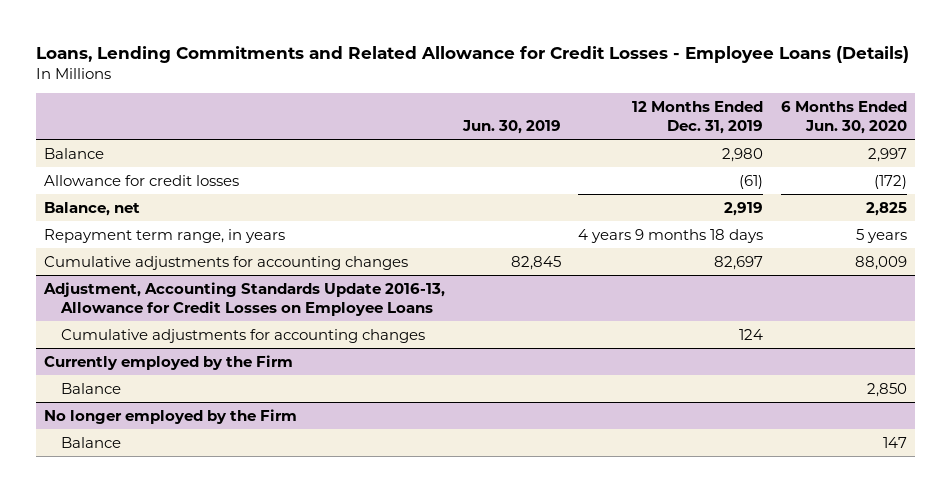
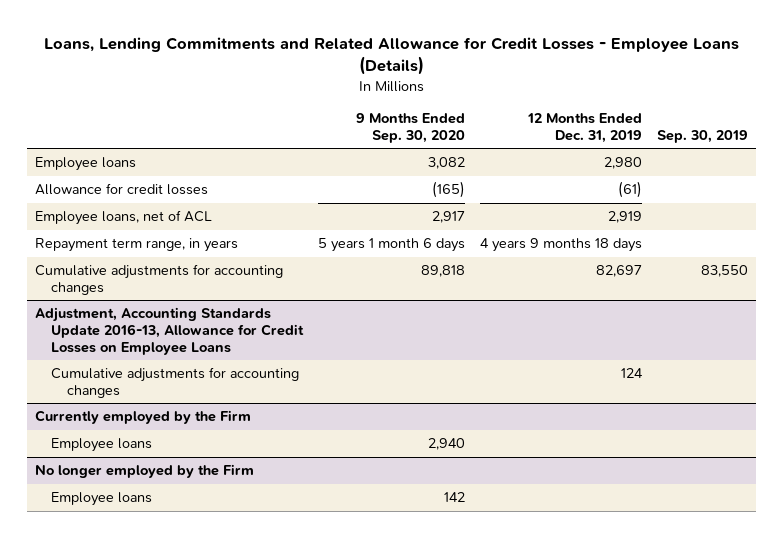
[461,120,561,135] Jun. 30, 2019 -> none
[780,100,907,135] 6 Months Ended Jun. 30, 2020 -> none
none -> [356,113,466,143] 9 Months Ended Sep. 30, 2020
none -> [657,129,749,143] Sep. 30, 2019
[44,147,105,159] Balance -> [34,157,136,172] Employee loans
[44,201,141,216] Balance, net -> [34,210,212,226] Employee loans, net of ACL
[61,382,122,394] Balance -> [50,438,152,453] Employee loans
[61,436,122,448] Balance -> [50,492,152,507] Employee loans

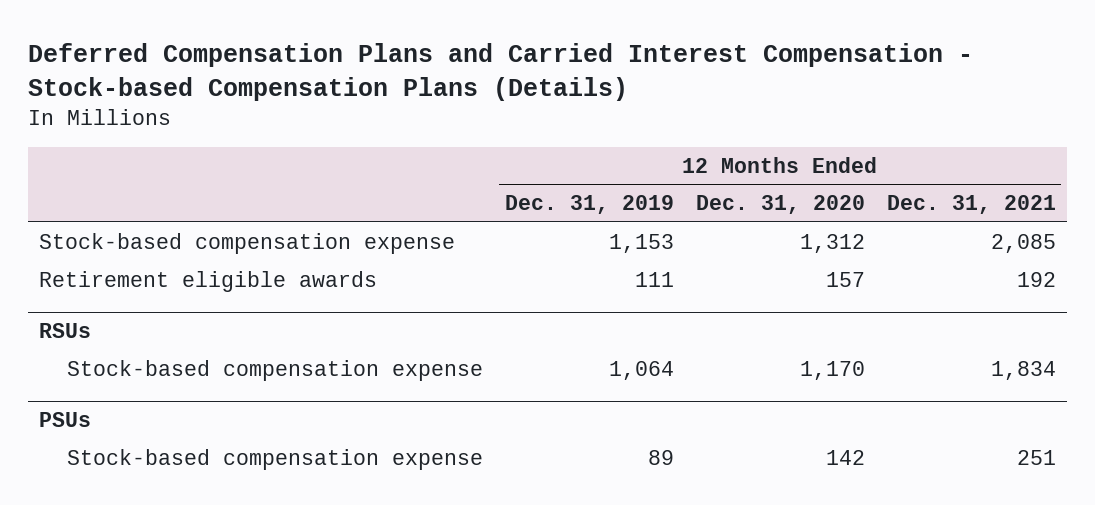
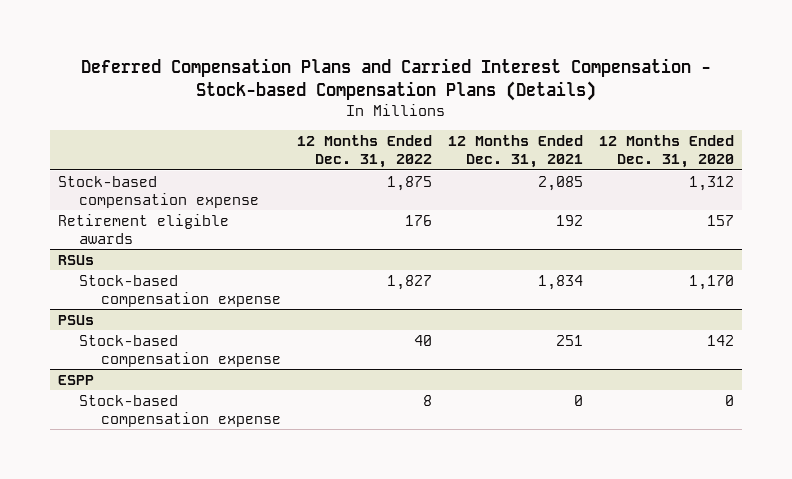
[504,195,674,215] Dec. 31, 2019 -> none
none -> [296,135,432,168] 12 Months Ended Dec. 31, 2022
none -> [58,374,95,385] ESPP
none -> [79,394,281,427] Stock-based compensation expense

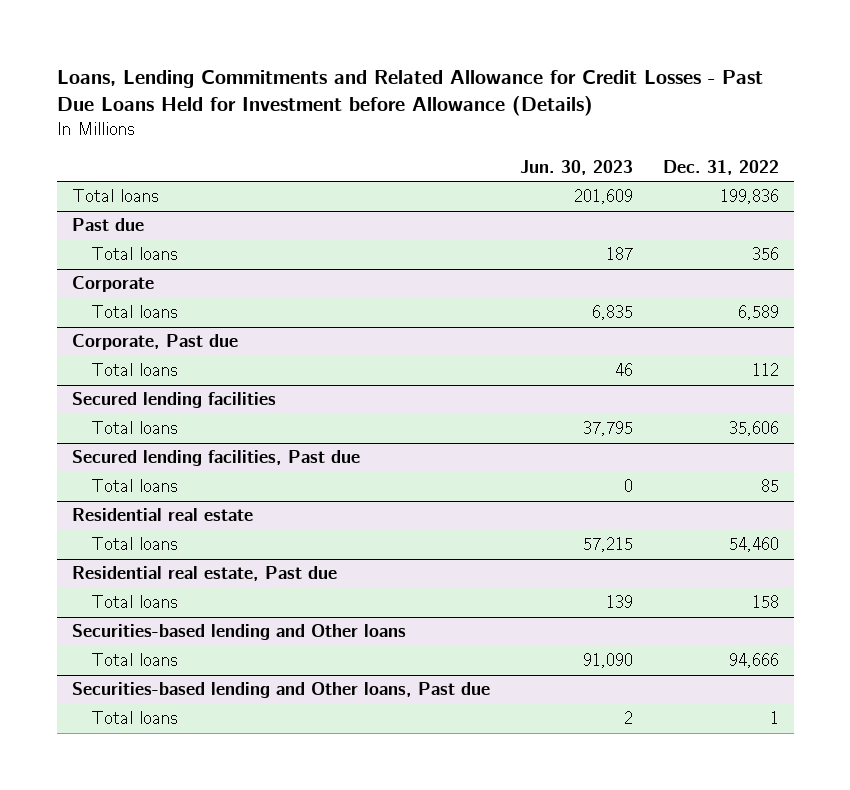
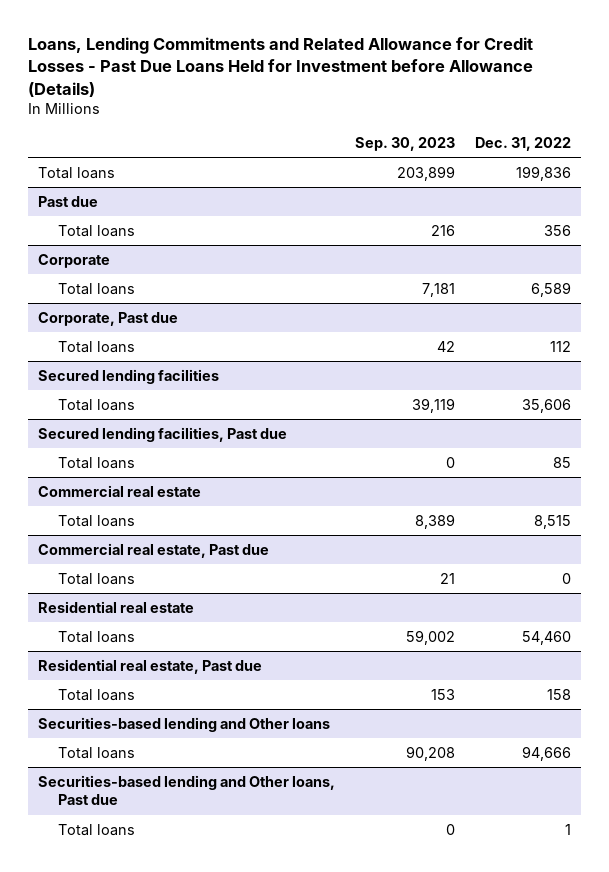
[519,159,633,175] Jun. 30, 2023 -> none
none -> [354,137,455,152] Sep. 30, 2023
none -> [37,484,201,497] Commercial real estate
none -> [58,514,136,527] Total loans
none -> [37,542,269,558] Commercial real estate, Past due
none -> [58,572,136,585] Total loans

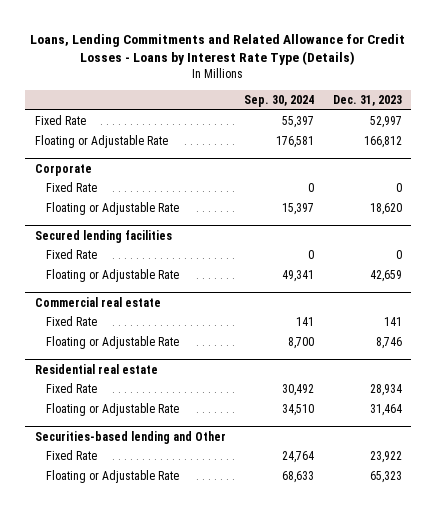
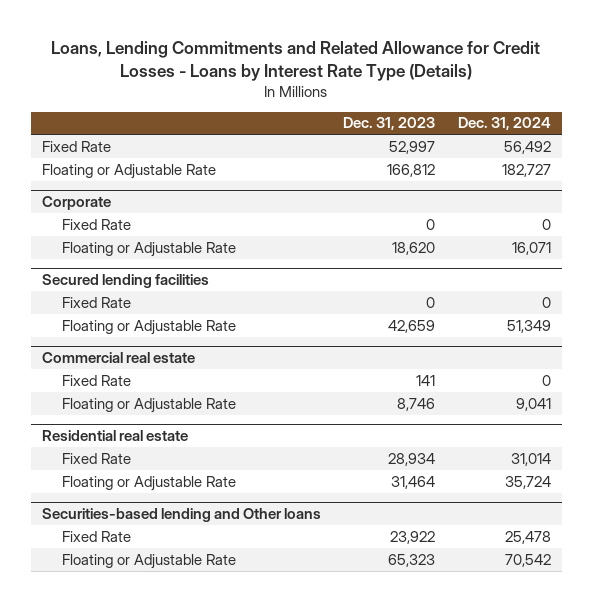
[244,94,315,107] Sep. 30, 2024 -> none
none -> [457,117,551,131] Dec. 31, 2024
[34,430,226,444] Securities-based lending and Other -> [41,507,321,522] Securities-based lending and Other loans

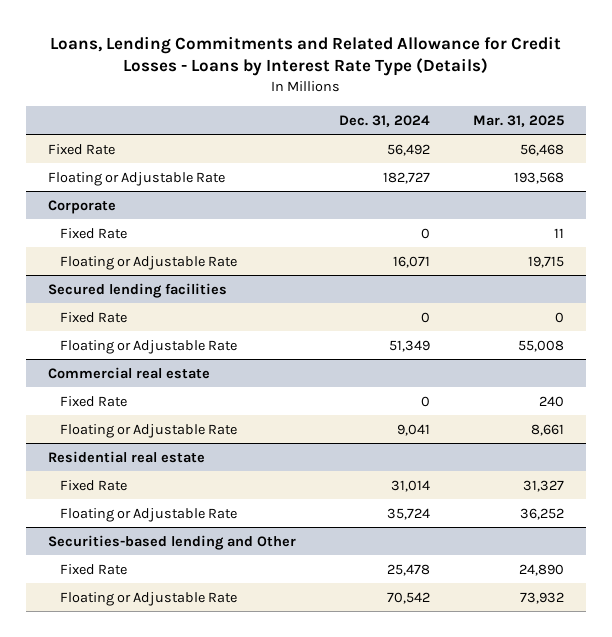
[343,117,436,131] Dec. 31, 2023 -> none
none -> [473,114,565,127] Mar. 31, 2025
[41,507,321,522] Securities-based lending and Other loans -> [47,534,296,550] Securities-based lending and Other

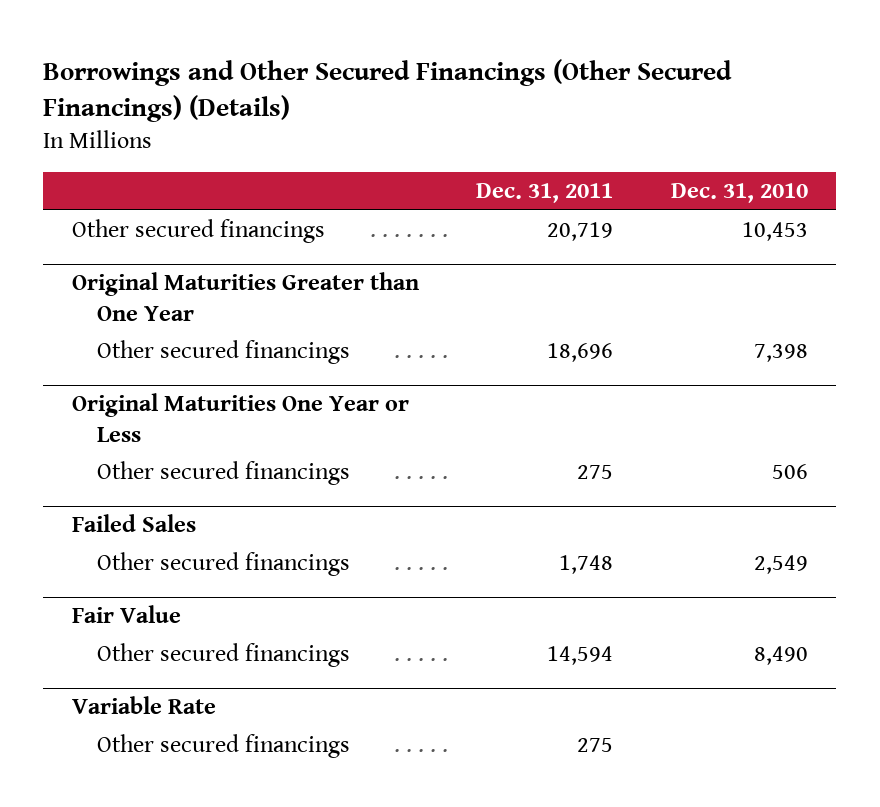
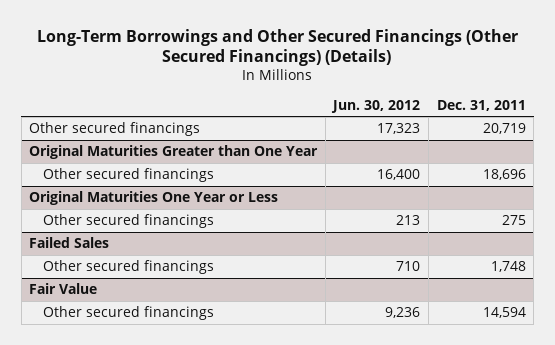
[43,58,733,123] Borrowings and Other Secured Financings (Other Secured Financings) (Details) -> [37,28,519,67] Long-Term Borrowings and Other Secured Financings (Other Secured Financings) (Details)
[670,183,808,204] Dec. 31, 2010 -> none
none -> [331,99,421,113] Jun. 30, 2012
[71,696,216,715] Variable Rate -> none
[96,734,350,759] Other secured financings -> none

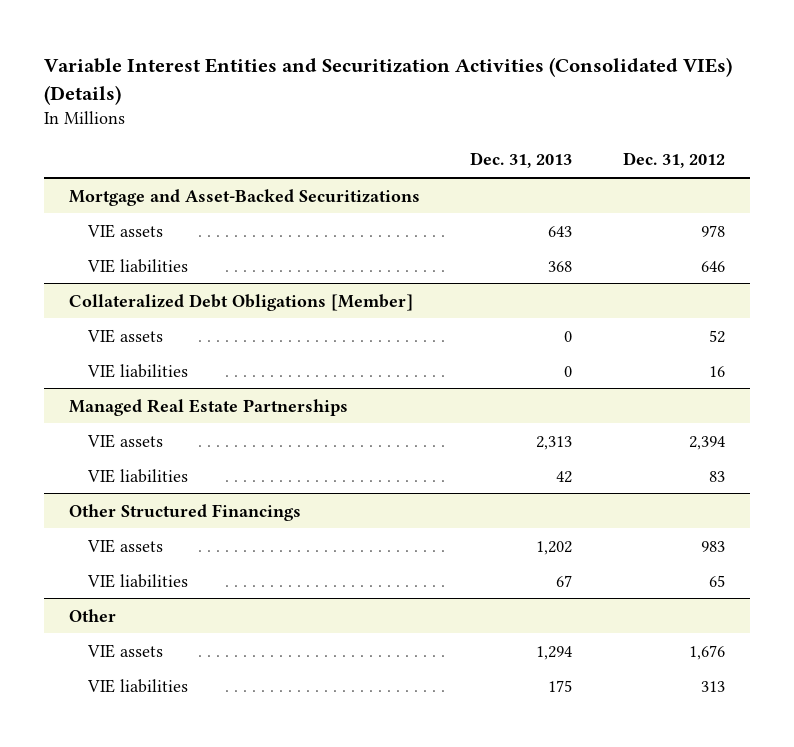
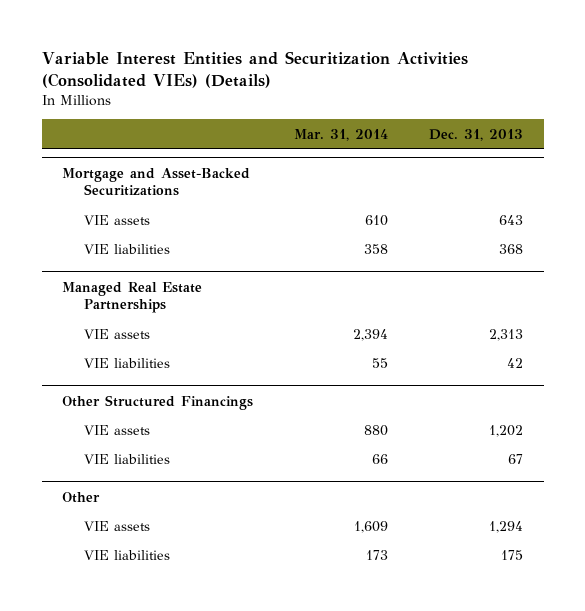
[622,152,725,169] Dec. 31, 2012 -> none
none -> [294,128,389,141] Mar. 31, 2014
[69,293,414,311] Collateralized Debt Obligations [Member] -> none
[87,328,164,343] VIE assets -> none
[87,363,189,378] VIE liabilities -> none

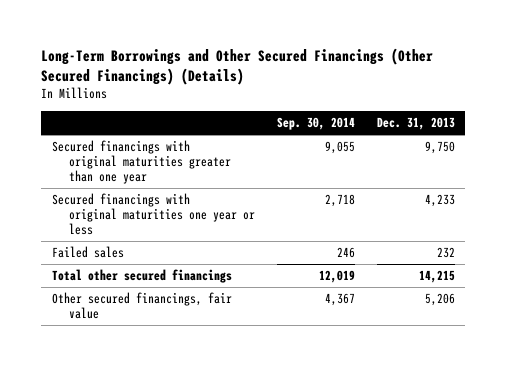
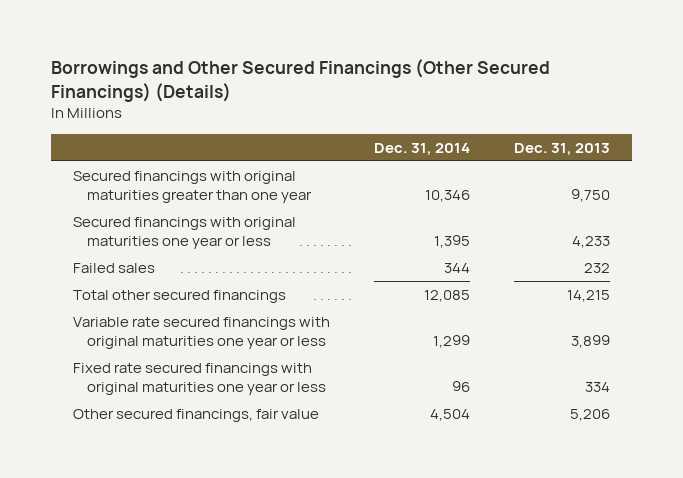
[40,47,433,85] Long-Term Borrowings and Other Secured Financings (Other Secured Financings) (Details) -> [50,59,550,102] Borrowings and Other Secured Financings (Other Secured Financings) (Details)
[277,117,356,131] Sep. 30, 2014 -> none
none -> [373,142,470,156] Dec. 31, 2014
none -> [72,317,330,349] Variable rate secured financings with original maturities one year or less
none -> [72,363,326,395] Fixed rate secured financings with original maturities one year or less

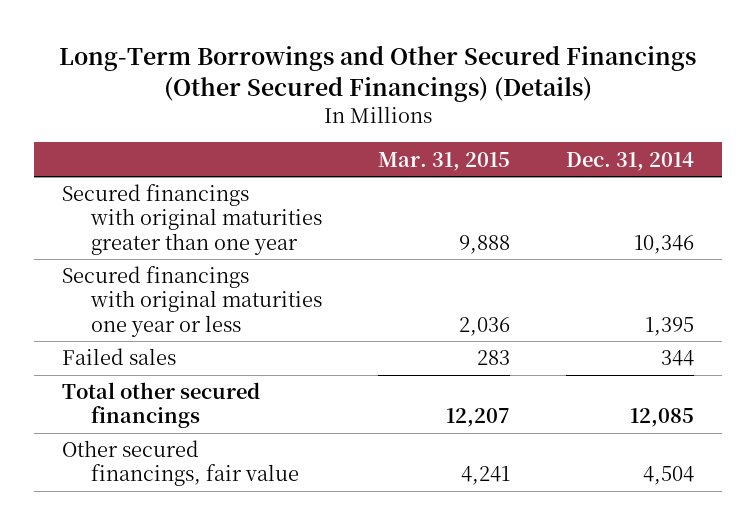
[50,59,550,102] Borrowings and Other Secured Financings (Other Secured Financings) (Details) -> [58,44,696,102] Long-Term Borrowings and Other Secured Financings (Other Secured Financings) (Details)
[514,142,611,156] Dec. 31, 2013 -> none
none -> [378,151,511,171] Mar. 31, 2015
[72,317,330,349] Variable rate secured financings with original maturities one year or less -> none
[72,363,326,395] Fixed rate secured financings with original maturities one year or less -> none

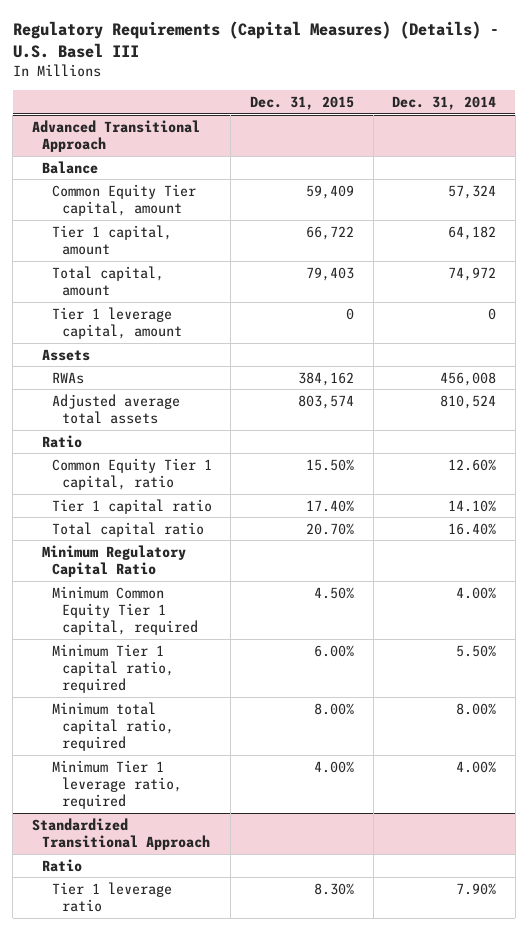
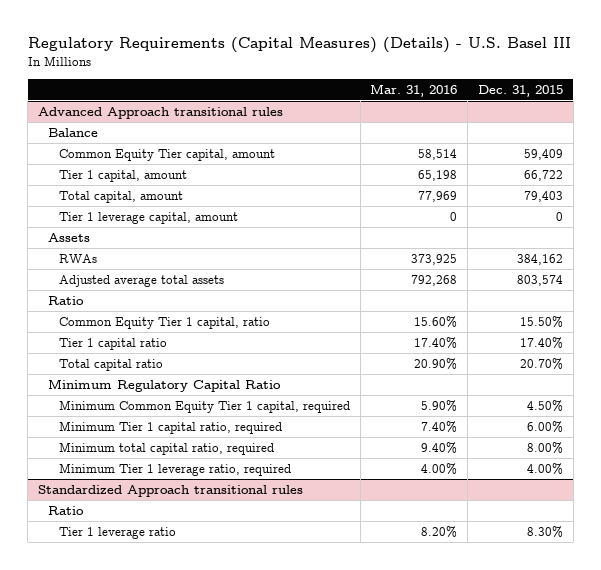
[392,96,497,111] Dec. 31, 2014 -> none
none -> [370,83,458,97] Mar. 31, 2016
[31,119,200,152] Advanced Transitional Approach -> [38,107,284,120] Advanced Approach transitional rules
[31,817,210,850] Standardized Transitional Approach -> [38,485,304,498] Standardized Approach transitional rules

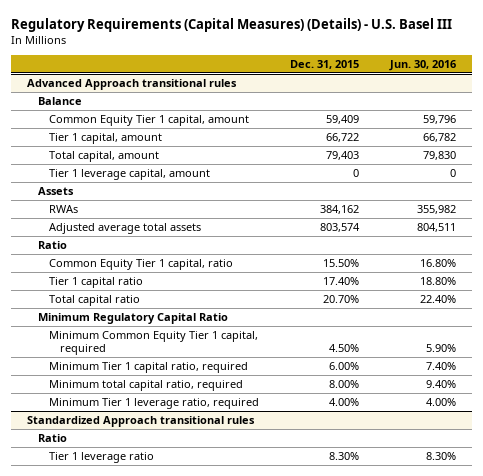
[370,83,458,97] Mar. 31, 2016 -> none
none -> [389,60,457,72] Jun. 30, 2016
[58,149,275,162] Common Equity Tier capital, amount -> [49,114,250,126] Common Equity Tier 1 capital, amount

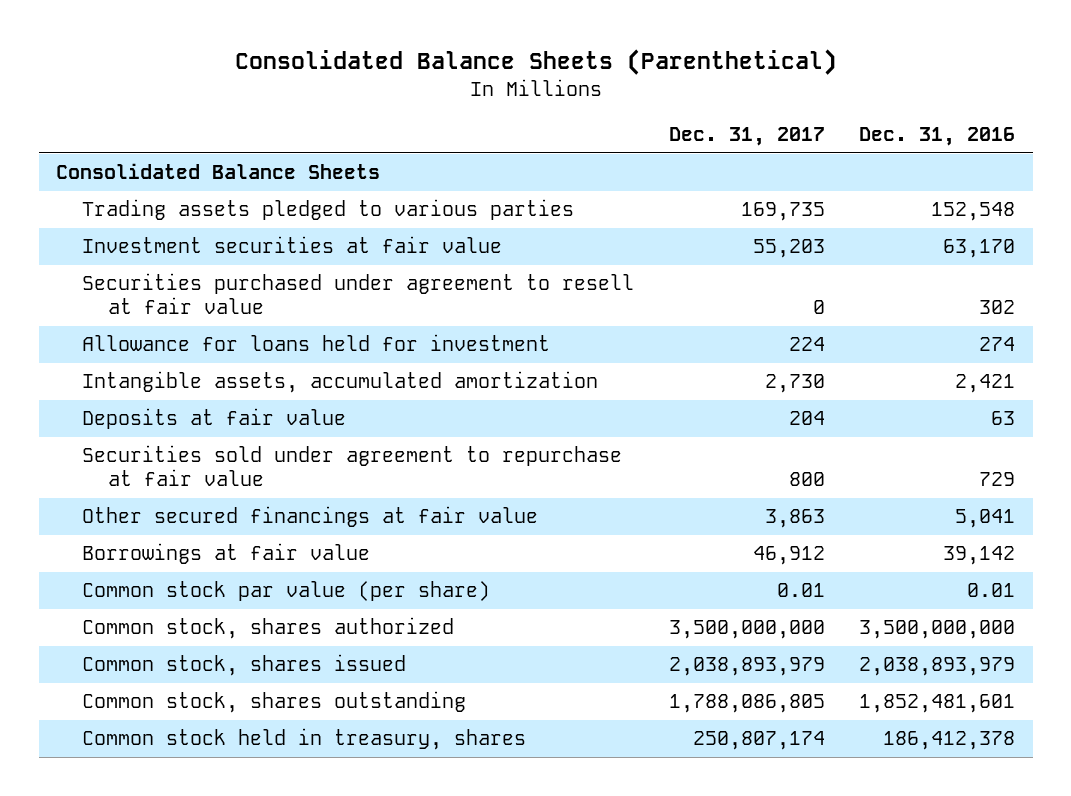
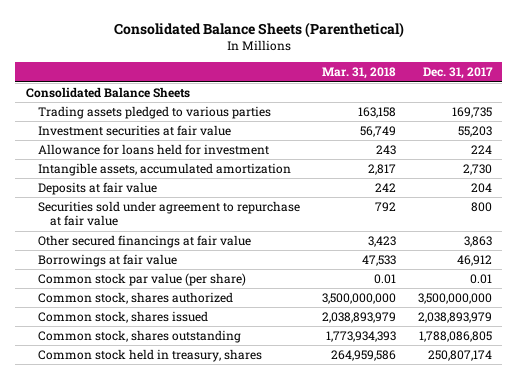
[859,126,1016,146] Dec. 31, 2016 -> none
none -> [321,67,396,80] Mar. 31, 2018
[82,273,635,314] Securities purchased under agreement to resell at fair value -> none

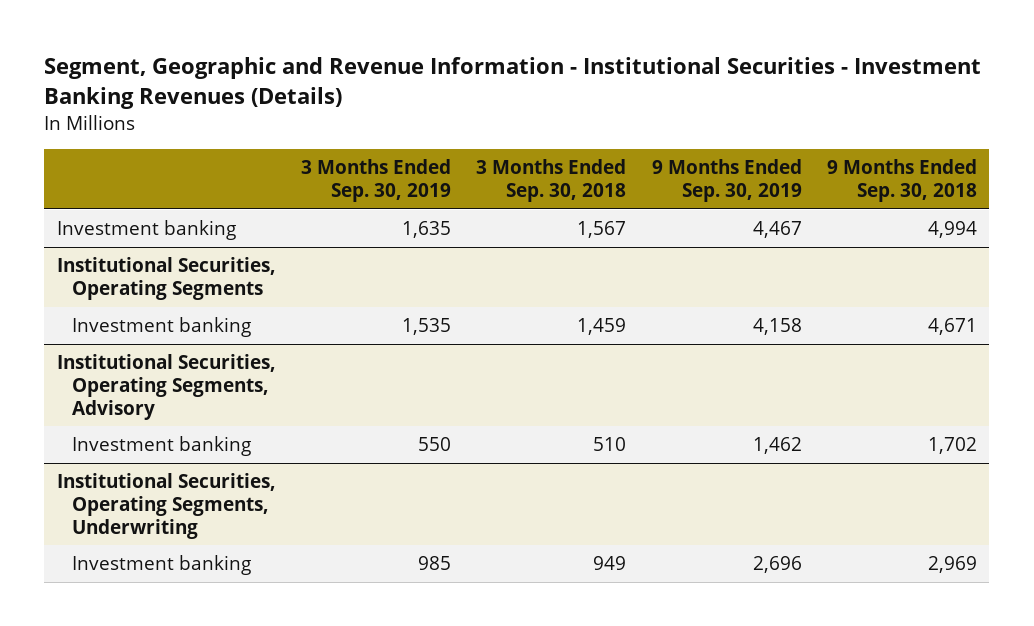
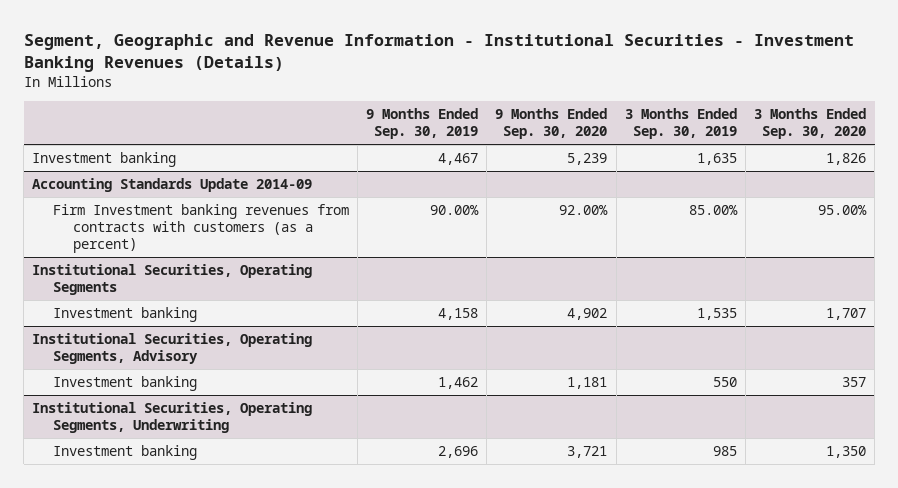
[476,159,627,202] 3 Months Ended Sep. 30, 2018 -> none
[826,159,977,202] 9 Months Ended Sep. 30, 2018 -> none
none -> [495,108,608,140] 9 Months Ended Sep. 30, 2020
none -> [753,108,866,140] 3 Months Ended Sep. 30, 2020
none -> [32,178,313,193] Accounting Standards Update 2014-09
none -> [52,204,349,254] Firm Investment banking revenues from contracts with customers (as a percent)

